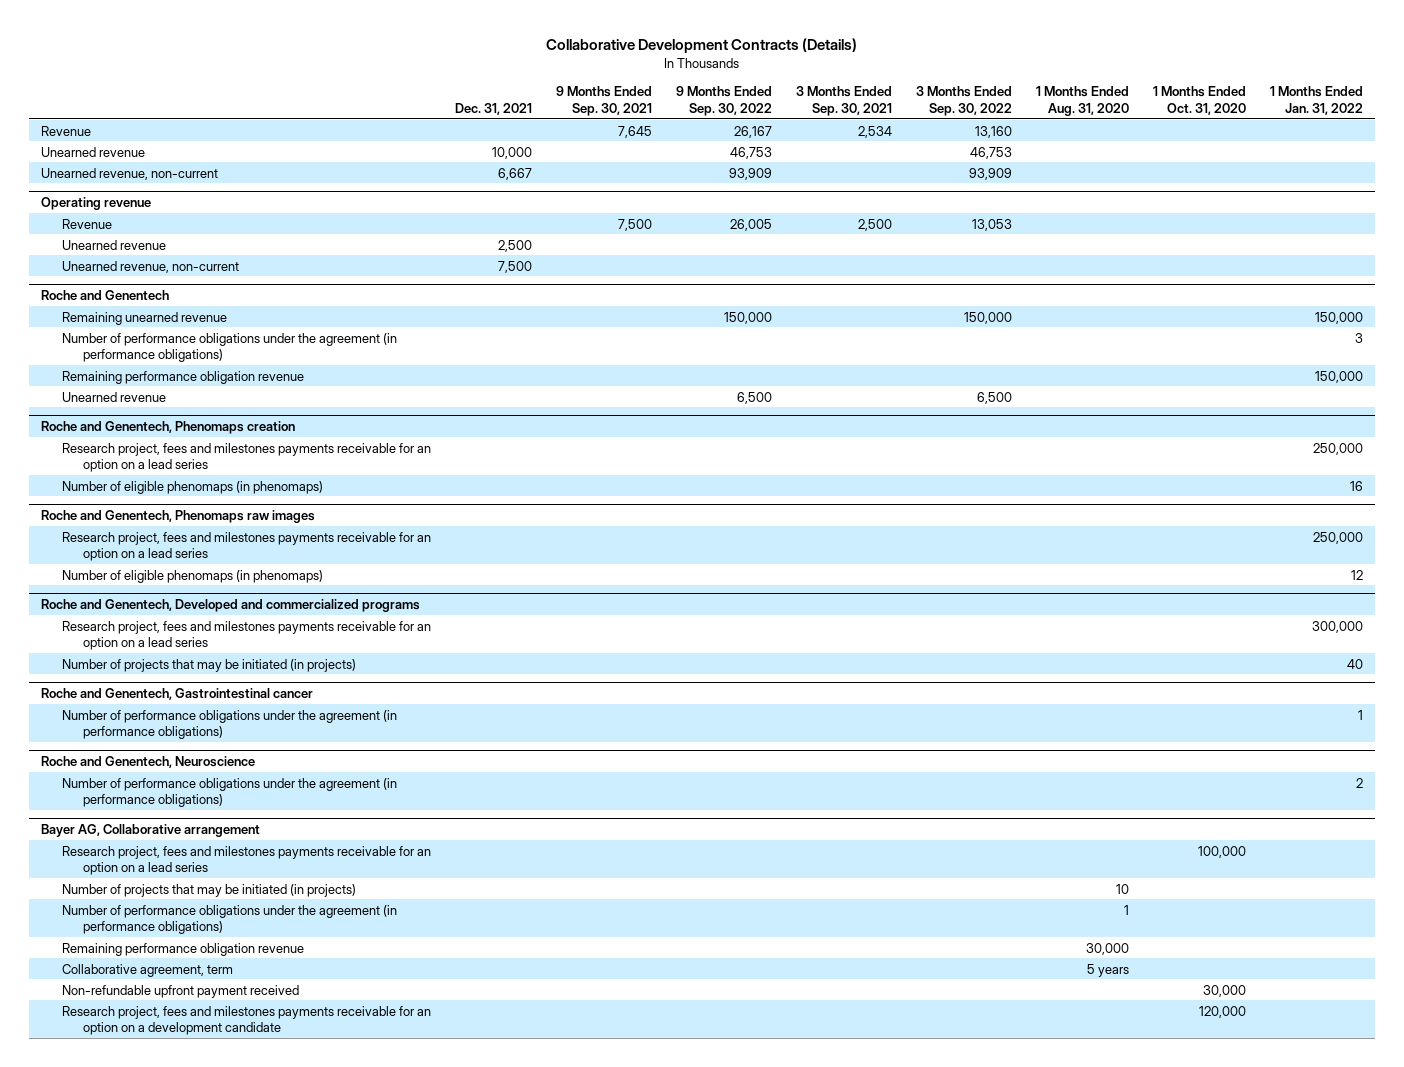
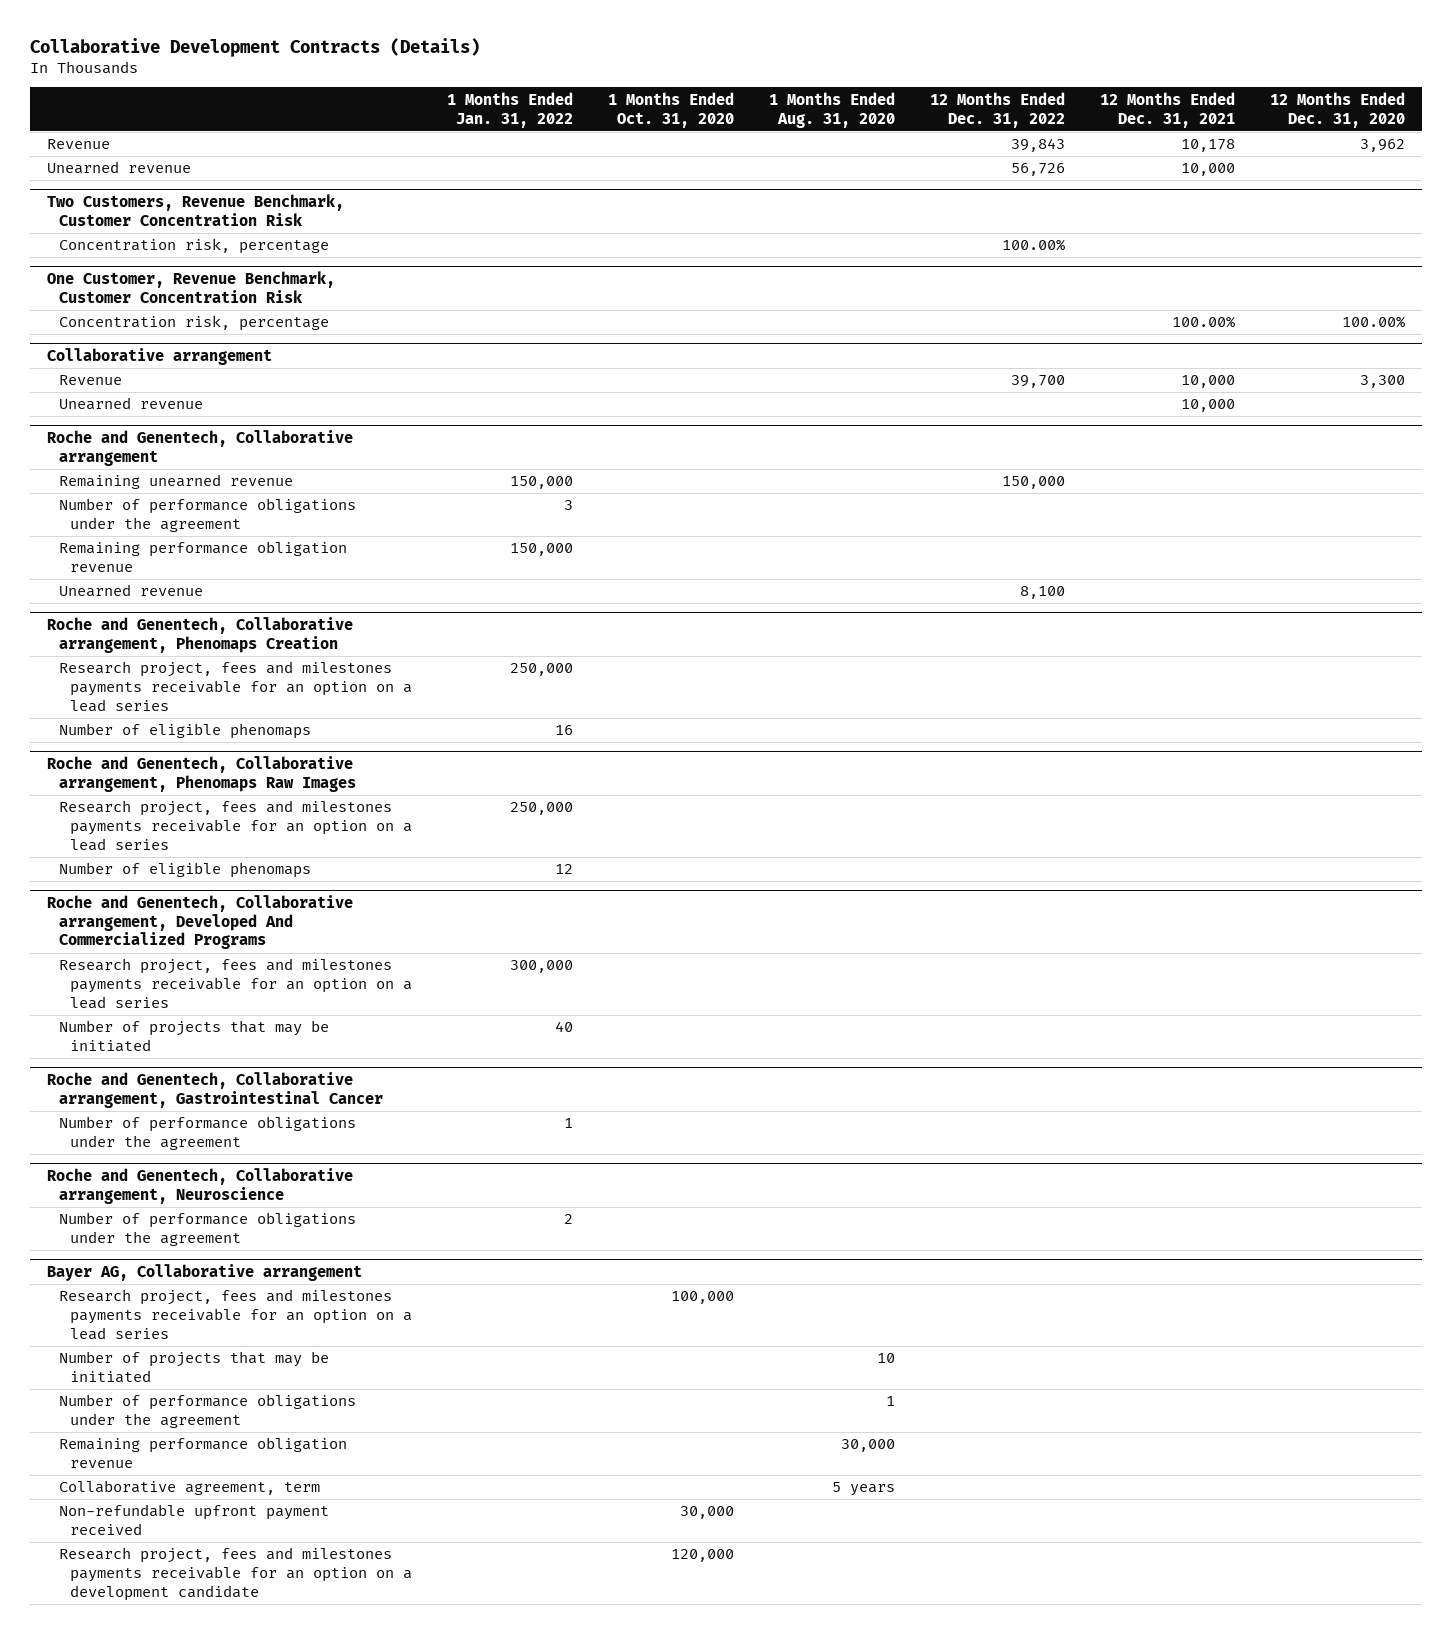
[455,102,533,115] Dec. 31, 2021 -> none
[556,86,653,116] 9 Months Ended Sep. 30, 2021 -> none
[676,86,773,116] 9 Months Ended Sep. 30, 2022 -> none
[795,86,892,116] 3 Months Ended Sep. 30, 2021 -> none
[915,86,1012,116] 3 Months Ended Sep. 30, 2022 -> none
none -> [929,91,1065,128] 12 Months Ended Dec. 31, 2022
none -> [1099,91,1235,128] 12 Months Ended Dec. 31, 2021
none -> [1269,91,1405,128] 12 Months Ended Dec. 31, 2020
[41,167,219,180] Unearned revenue, non-current -> none
[41,196,152,210] Operating revenue -> none
[62,218,113,229] Revenue -> none
[62,239,167,250] Unearned revenue -> none
[62,260,240,273] Unearned revenue, non-current -> none
none -> [47,193,345,226] Two Customers, Revenue Benchmark, Customer Concentration Risk
none -> [58,238,329,255] Concentration risk, percentage
none -> [47,270,336,303] One Customer, Revenue Benchmark, Customer Concentration Risk
none -> [58,315,329,332] Concentration risk, percentage
none -> [47,347,273,365] Collaborative arrangement
none -> [58,375,122,386] Revenue
none -> [58,397,203,411] Unearned revenue
[41,289,170,300] Roche and Genentech -> [47,429,354,466] Roche and Genentech, Collaborative arrangement
[62,332,398,363] Number of performance obligations under the agreement (in performance obligations) -> [58,498,356,533] Number of performance obligations under the agreement
[41,420,296,434] Roche and Genentech, Phenomaps creation -> [47,616,354,653] Roche and Genentech, Collaborative arrangement, Phenomaps Creation
[62,480,324,494] Number of eligible phenomaps (in phenomaps) -> [58,723,311,740] Number of eligible phenomaps
[41,509,316,523] Roche and Genentech, Phenomaps raw images -> [47,755,356,792] Roche and Genentech, Collaborative arrangement, Phenomaps Raw Images
[62,569,324,583] Number of eligible phenomaps (in phenomaps) -> [58,862,311,879] Number of eligible phenomaps
[41,598,421,612] Roche and Genentech, Developed and commercialized programs -> [47,894,354,950] Roche and Genentech, Collaborative arrangement, Developed And Commercialized Programs
[62,658,357,672] Number of projects that may be initiated (in projects) -> [58,1020,329,1053] Number of projects that may be initiated
[41,687,314,700] Roche and Genentech, Gastrointestinal cancer -> [47,1071,383,1108] Roche and Genentech, Collaborative arrangement, Gastrointestinal Cancer
[62,709,398,740] Number of performance obligations under the agreement (in performance obligations) -> [58,1116,356,1151] Number of performance obligations under the agreement
[41,755,256,768] Roche and Genentech, Neuroscience -> [47,1167,354,1204] Roche and Genentech, Collaborative arrangement, Neuroscience
[62,777,398,808] Number of performance obligations under the agreement (in performance obligations) -> [58,1212,356,1247] Number of performance obligations under the agreement
[62,883,357,897] Number of projects that may be initiated (in projects) -> [58,1351,329,1384] Number of projects that may be initiated
[62,904,398,935] Number of performance obligations under the agreement (in performance obligations) -> [58,1394,356,1429] Number of performance obligations under the agreement

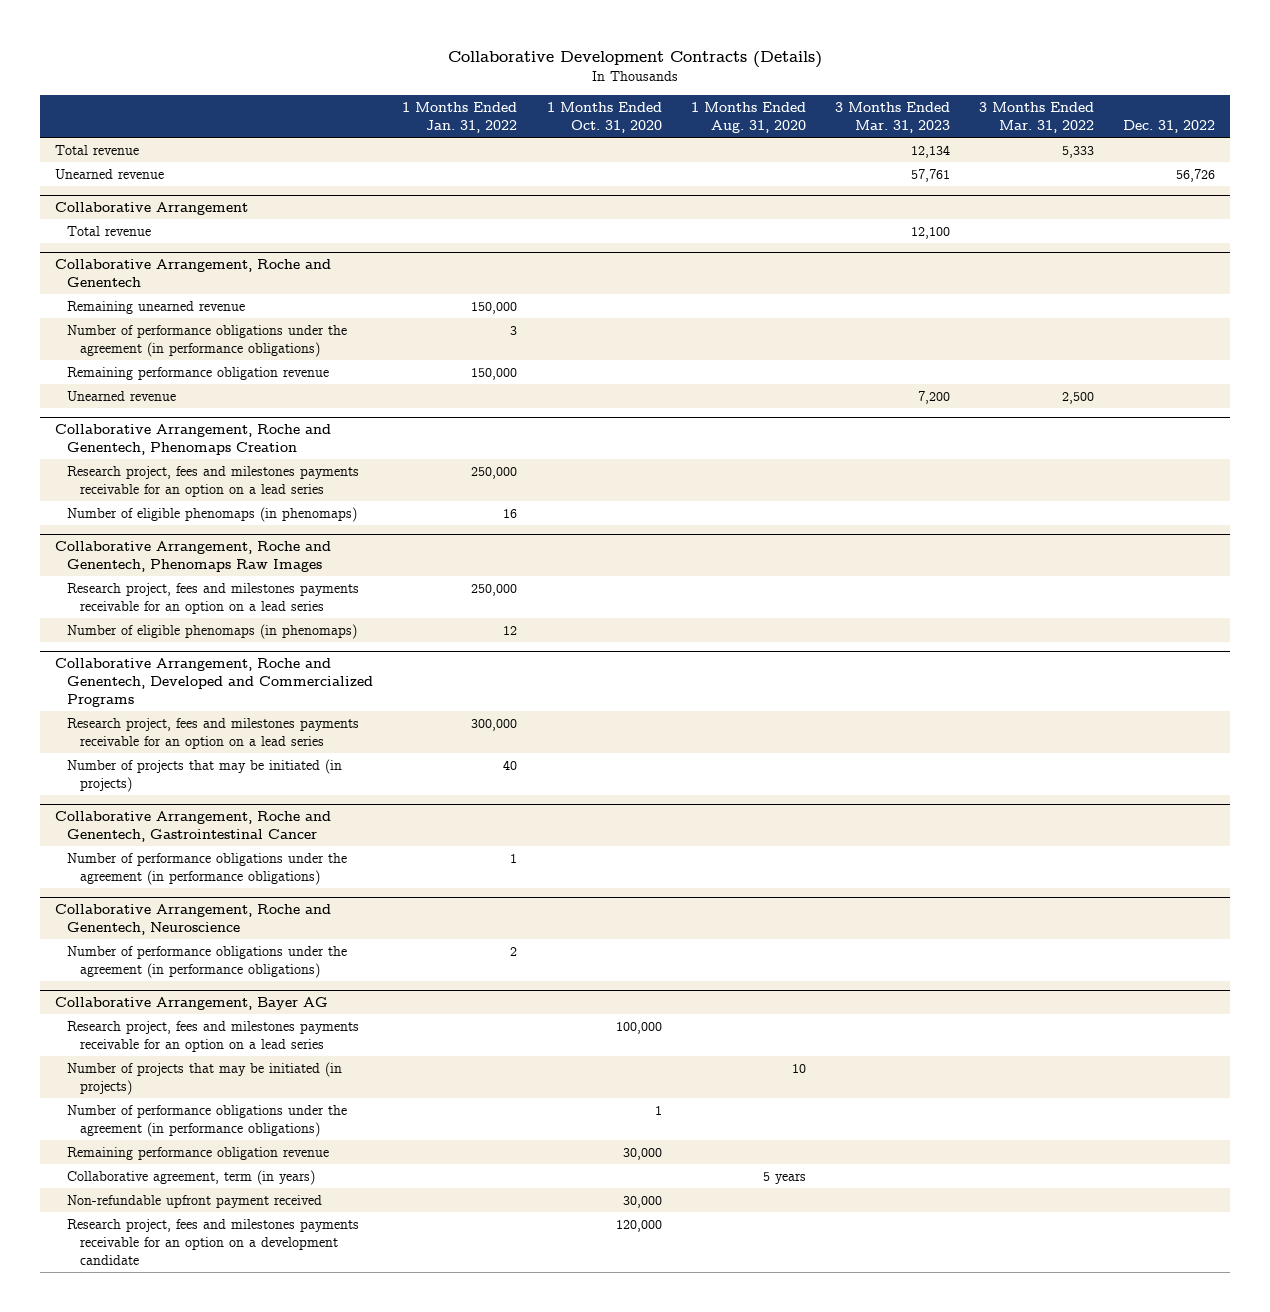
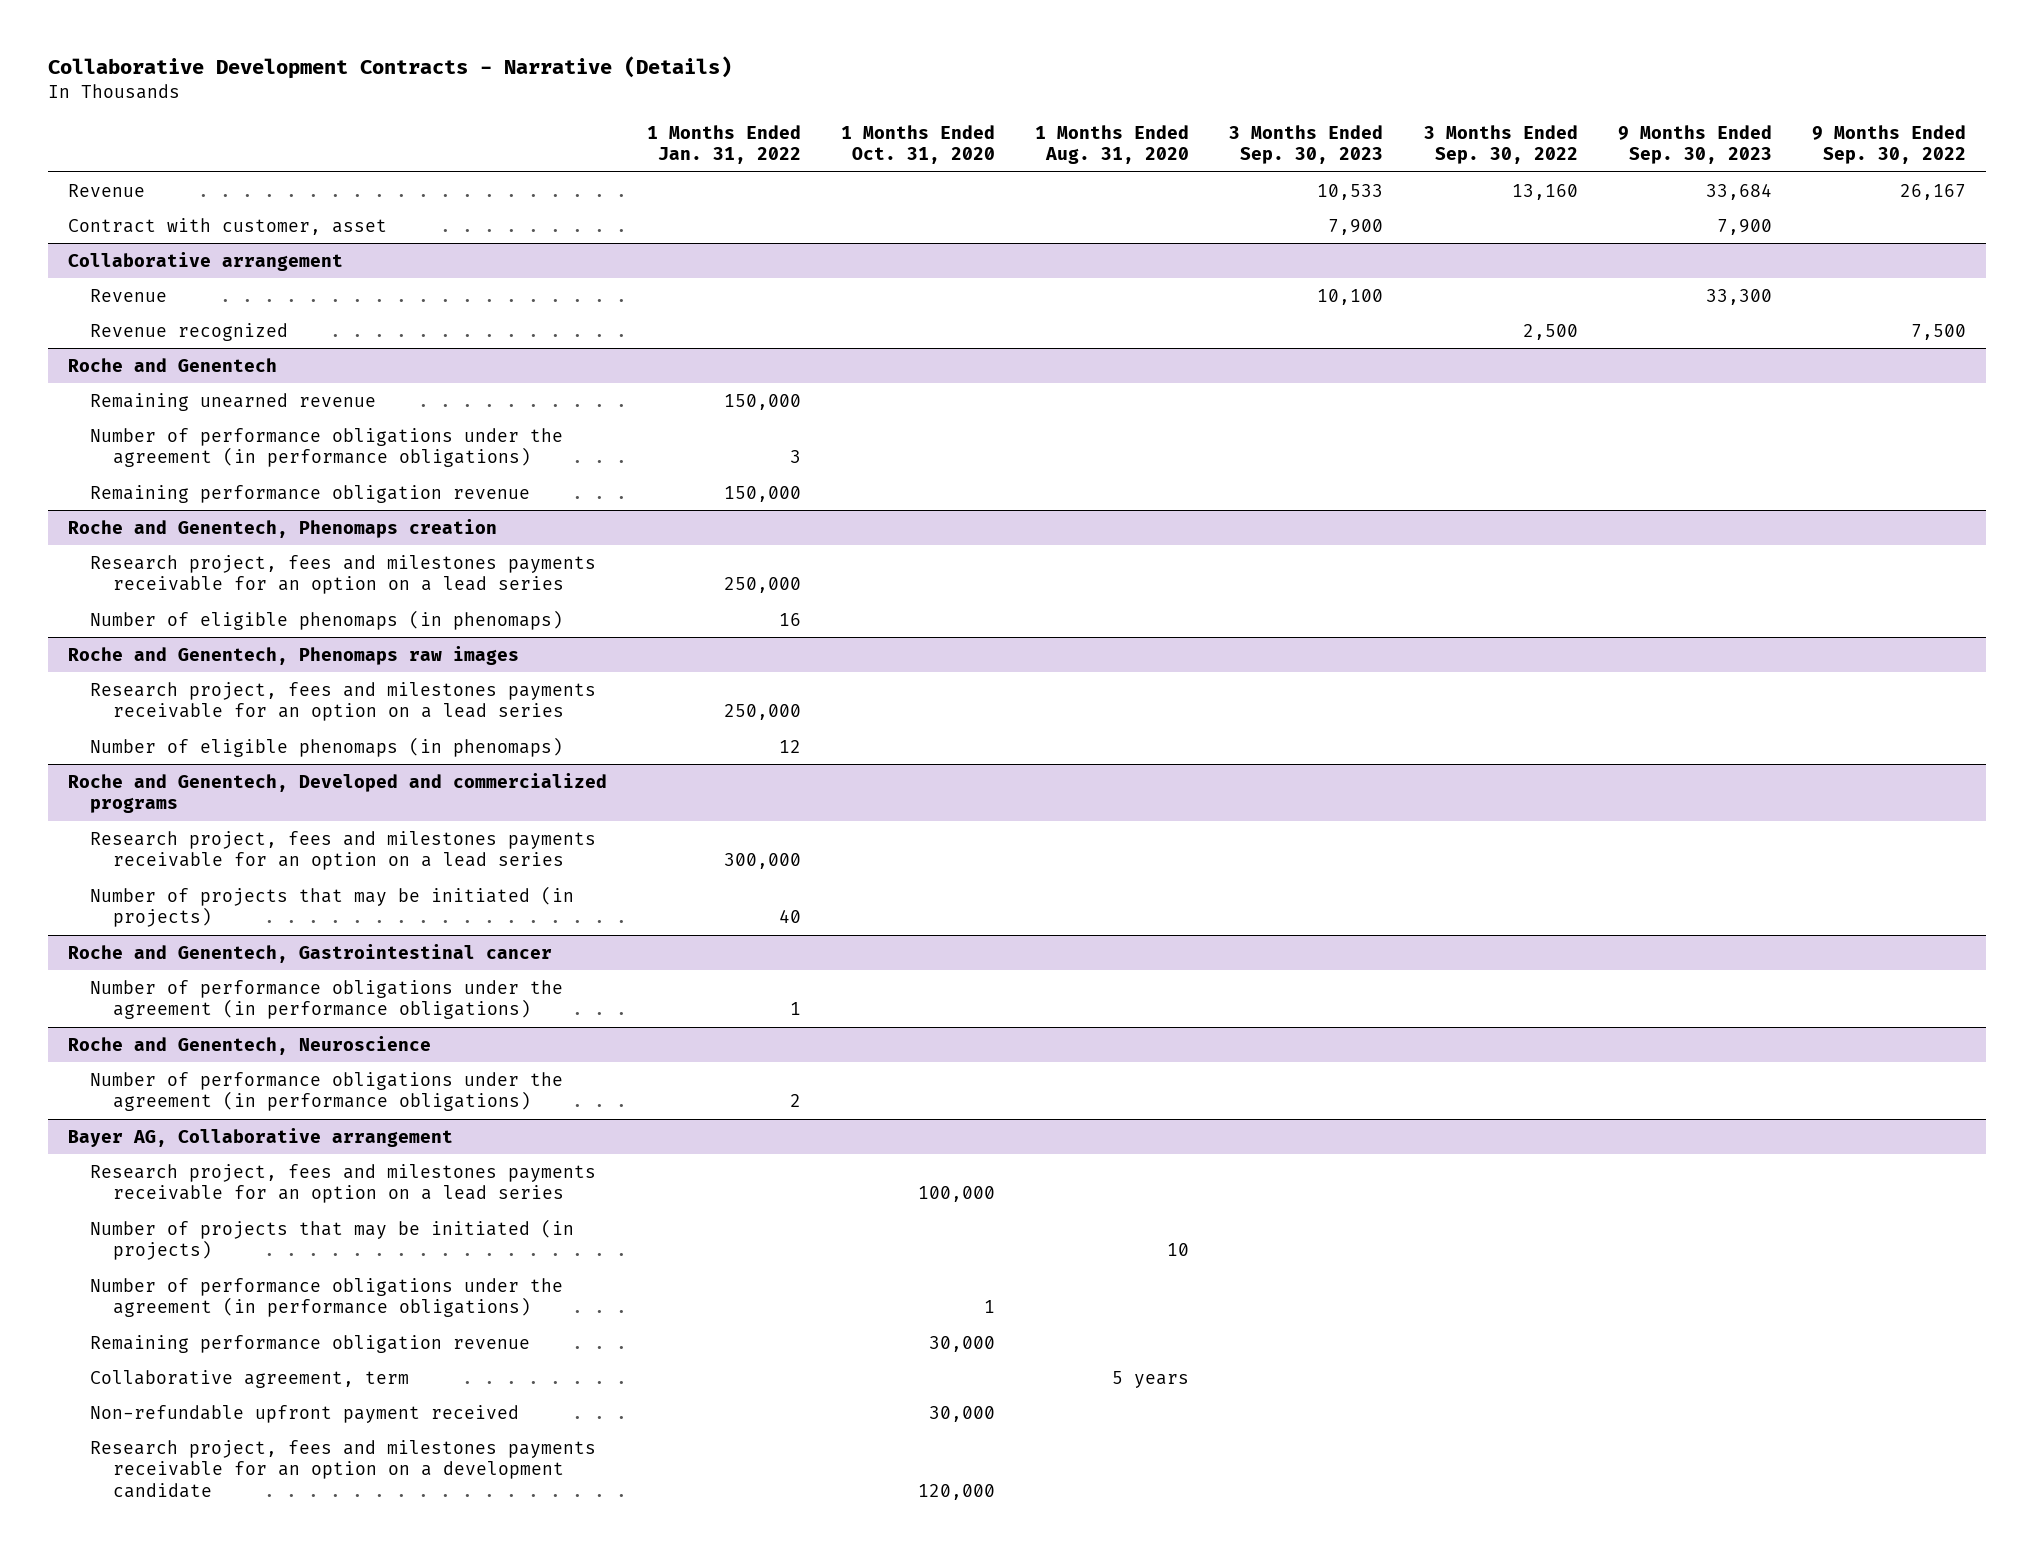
[448,51,823,69] Collaborative Development Contracts (Details) -> [47,56,732,80] Collaborative Development Contracts - Narrative (Details)
[834,101,950,134] 3 Months Ended Mar. 31, 2023 -> none
[979,101,1095,134] 3 Months Ended Mar. 31, 2022 -> none
[1123,120,1216,134] Dec. 31, 2022 -> none
none -> [1229,124,1384,165] 3 Months Ended Sep. 30, 2023
none -> [1423,124,1578,165] 3 Months Ended Sep. 30, 2022
none -> [1617,124,1772,165] 9 Months Ended Sep. 30, 2023
none -> [1811,124,1966,165] 9 Months Ended Sep. 30, 2022
[54,168,164,179] Unearned revenue -> none
[54,144,139,155] Total revenue -> [67,183,145,197] Revenue
none -> [67,217,387,235] Contract with customer, asset
[54,201,248,215] Collaborative Arrangement -> [67,251,343,271] Collaborative arrangement
[67,225,152,236] Total revenue -> [90,288,168,302] Revenue
none -> [90,322,289,341] Revenue recognized
[54,258,331,287] Collaborative Arrangement, Roche and Genentech -> [67,357,277,372] Roche and Genentech
[67,390,177,401] Unearned revenue -> none
[54,423,331,455] Collaborative Arrangement, Roche and Genentech, Phenomaps Creation -> [67,518,497,538] Roche and Genentech, Phenomaps creation
[54,540,331,572] Collaborative Arrangement, Roche and Genentech, Phenomaps Raw Images -> [67,645,519,665] Roche and Genentech, Phenomaps raw images
[54,657,374,708] Collaborative Arrangement, Roche and Genentech, Developed and Commercialized Programs -> [67,772,607,814] Roche and Genentech, Developed and commercialized programs
[54,810,331,842] Collaborative Arrangement, Roche and Genentech, Gastrointestinal Cancer -> [67,943,552,963] Roche and Genentech, Gastrointestinal cancer
[54,903,331,935] Collaborative Arrangement, Roche and Genentech, Neuroscience -> [67,1035,431,1055] Roche and Genentech, Neuroscience
[54,996,328,1010] Collaborative Arrangement, Bayer AG -> [67,1127,453,1147] Bayer AG, Collaborative arrangement
[67,1169,316,1185] Collaborative agreement, term (in years) -> [90,1369,410,1388] Collaborative agreement, term

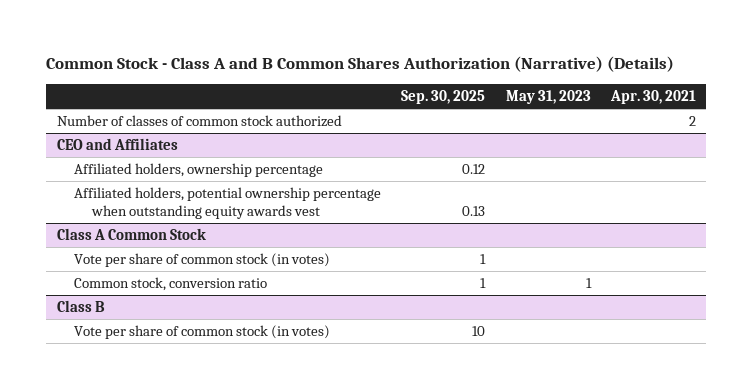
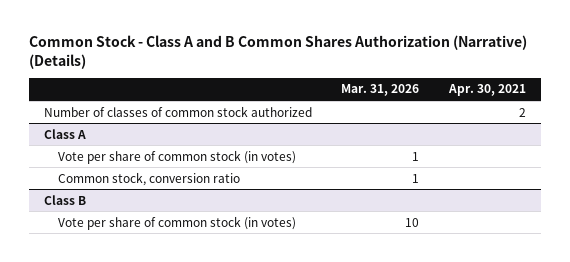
[401,90,486,105] Sep. 30, 2025 -> none
[505,90,591,105] May 31, 2023 -> none
none -> [341,84,420,97] Mar. 31, 2026
[56,137,178,150] CEO and Affiliates -> none
[74,162,324,177] Affiliated holders, ownership percentage -> none
[74,186,382,220] Affiliated holders, potential ownership percentage when outstanding equity awards vest -> none
[56,227,206,240] Class A Common Stock -> [43,128,86,139] Class A

